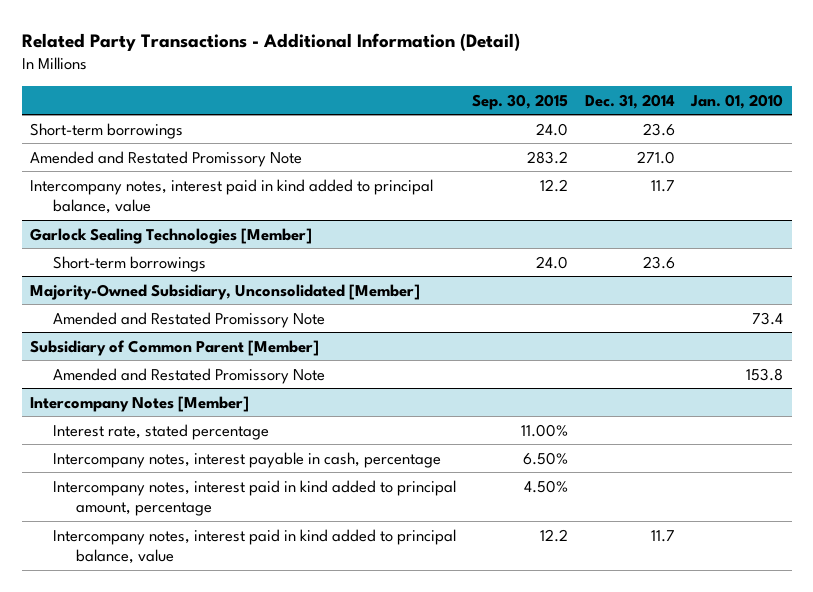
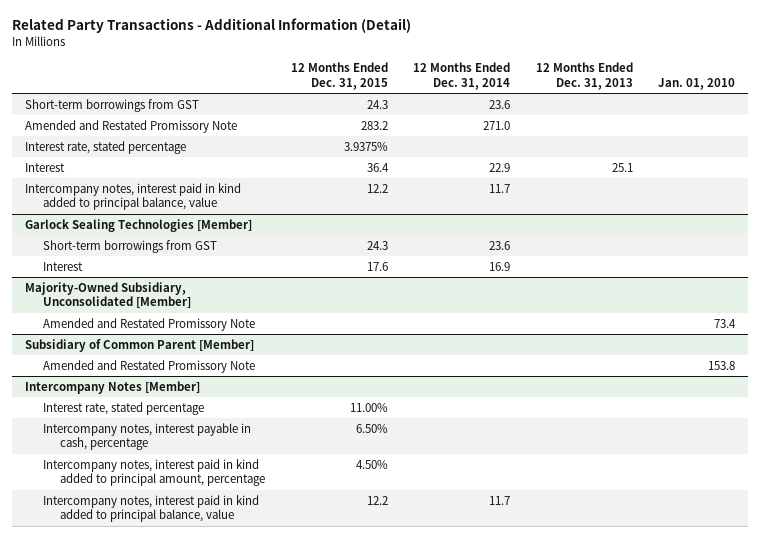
[472,93,569,110] Sep. 30, 2015 -> none
[584,93,675,109] Dec. 31, 2014 -> none
none -> [290,62,388,90] 12 Months Ended Dec. 31, 2015
none -> [413,62,511,90] 12 Months Ended Dec. 31, 2014
none -> [535,62,633,90] 12 Months Ended Dec. 31, 2013
[29,122,183,139] Short-term borrowings -> [25,98,200,112] Short-term borrowings from GST
none -> [25,140,187,154] Interest rate, stated percentage
none -> [25,162,66,172] Interest
[52,255,206,272] Short-term borrowings -> [42,239,217,253] Short-term borrowings from GST
none -> [42,261,83,271] Interest

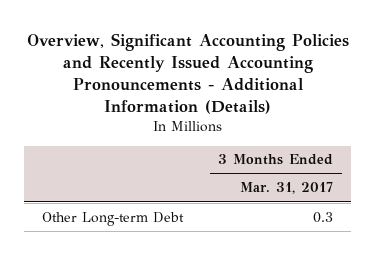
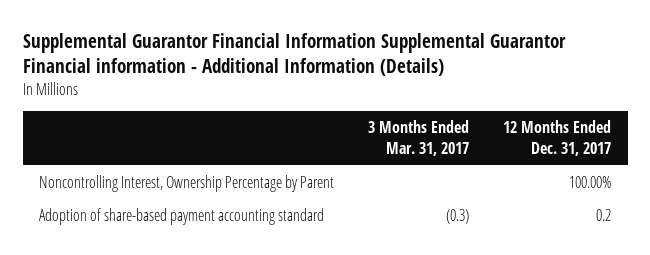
[26,33,349,115] Overview, Significant Accounting Policies and Recently Issued Accounting Pronouncements - Additional Information (Details) -> [22,32,566,76] Supplemental Guarantor Financial Information Supplemental Guarantor Financial information - Additional Information (Details)
none -> [502,120,611,156] 12 Months Ended Dec. 31, 2017
[42,211,185,226] Other Long-term Debt -> none
none -> [39,175,335,193] Noncontrolling Interest, Ownership Percentage by Parent
none -> [39,208,325,226] Adoption of share-based payment accounting standard

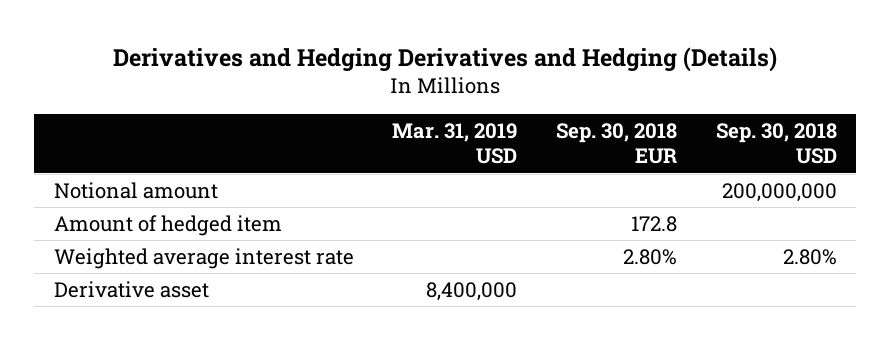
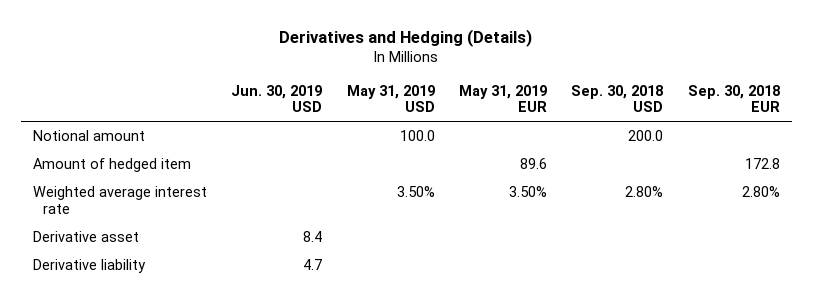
[113,46,778,72] Derivatives and Hedging Derivatives and Hedging (Details) -> [279,28,533,47] Derivatives and Hedging (Details)
[392,122,518,165] Mar. 31, 2019 USD -> none
none -> [231,84,323,113] Jun. 30, 2019 USD
none -> [346,84,435,113] May 31, 2019 USD
none -> [458,84,547,113] May 31, 2019 EUR
[721,183,837,203] 200,000,000 -> [628,130,664,142] 200.0
none -> [32,259,146,274] Derivative liability

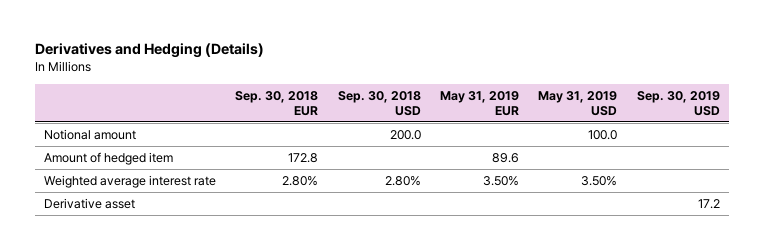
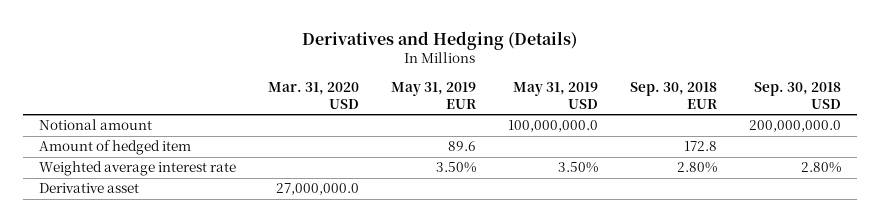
[636,90,720,116] Sep. 30, 2019 USD -> none
none -> [268,82,360,110] Mar. 31, 2020 USD
[389,130,421,141] 200.0 -> [748,120,841,133] 200,000,000.0
[588,130,618,141] 100.0 -> [507,120,598,133] 100,000,000.0

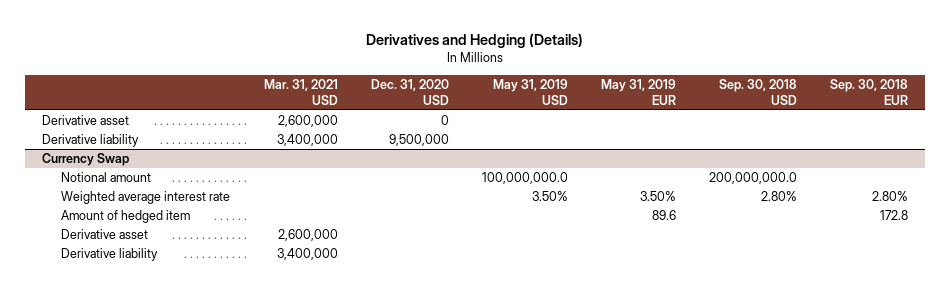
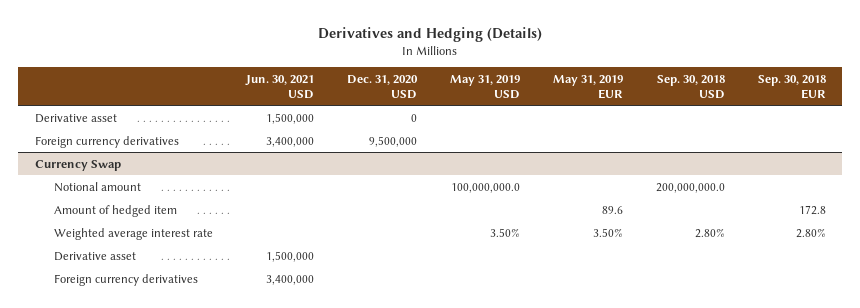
[263,79,338,105] Mar. 31, 2021 USD -> none
none -> [245,74,315,99] Jun. 30, 2021 USD
[42,134,140,148] Derivative liability -> [34,135,179,148] Foreign currency derivatives
[61,191,231,205] Weighted average interest rate -> [54,227,214,240] Weighted average interest rate
[61,248,159,262] Derivative liability -> [54,273,199,286] Foreign currency derivatives

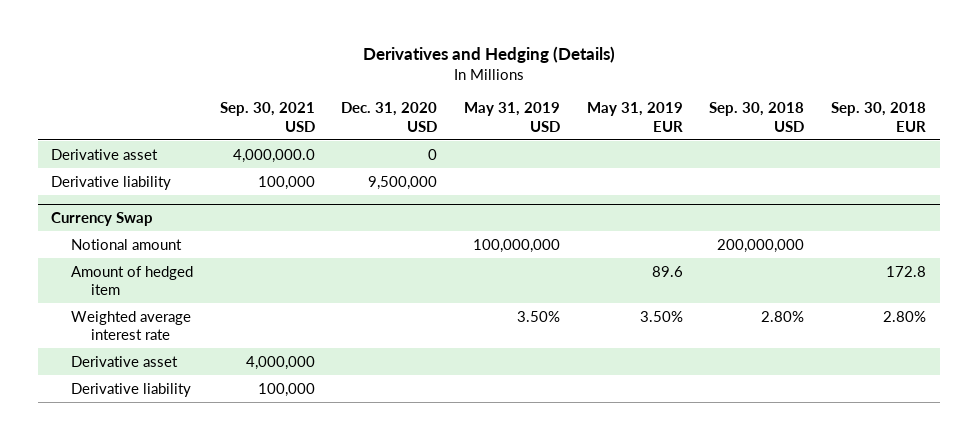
[245,74,315,99] Jun. 30, 2021 USD -> none
none -> [219,102,315,132] Sep. 30, 2021 USD
[34,135,179,148] Foreign currency derivatives -> [51,175,172,190] Derivative liability
[451,182,521,193] 100,000,000.0 -> [473,238,561,253] 100,000,000
[655,182,725,193] 200,000,000.0 -> [717,238,805,253] 200,000,000
[54,273,199,286] Foreign currency derivatives -> [70,382,191,397] Derivative liability

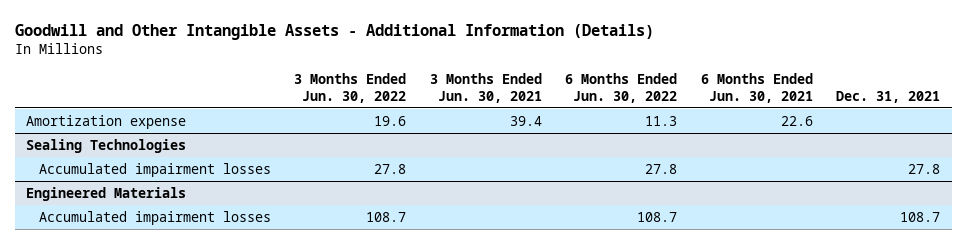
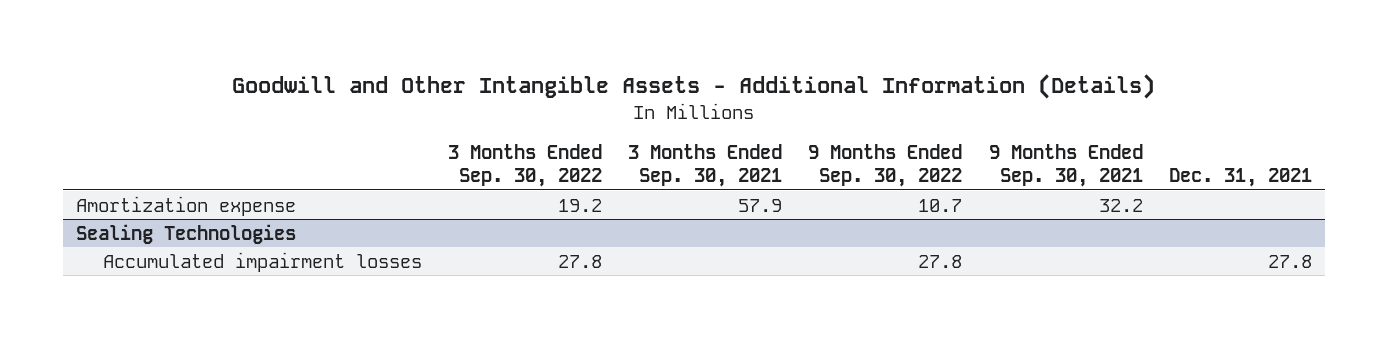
[294,73,407,103] 3 Months Ended Jun. 30, 2022 -> none
[429,73,542,103] 3 Months Ended Jun. 30, 2021 -> none
[565,73,678,103] 6 Months Ended Jun. 30, 2022 -> none
[700,73,813,103] 6 Months Ended Jun. 30, 2021 -> none
none -> [447,143,602,188] 3 Months Ended Sep. 30, 2022
none -> [628,143,783,188] 3 Months Ended Sep. 30, 2021
none -> [808,143,963,188] 9 Months Ended Sep. 30, 2022
none -> [988,143,1143,188] 9 Months Ended Sep. 30, 2021
[26,186,187,201] Engineered Materials -> none
[38,210,271,225] Accumulated impairment losses -> none

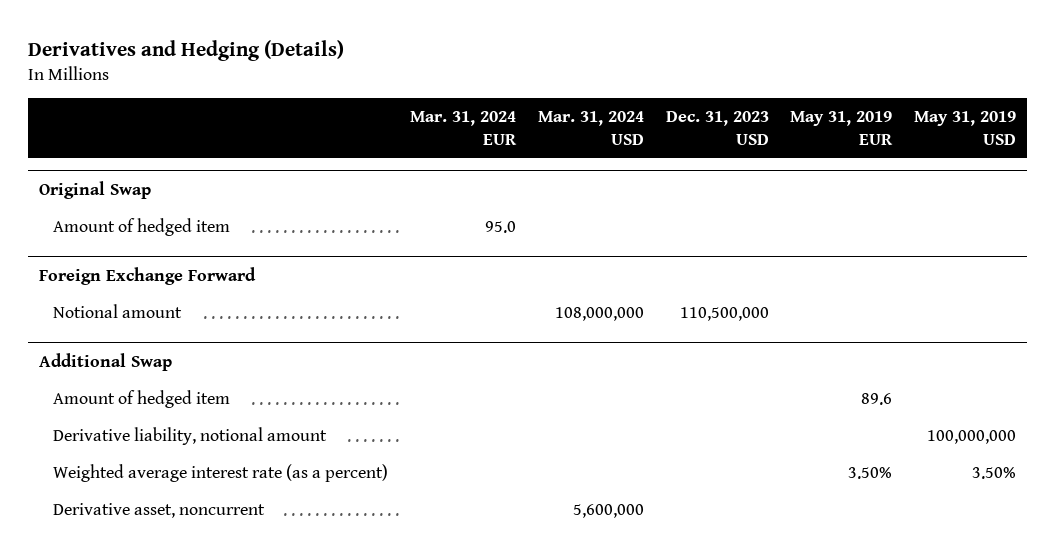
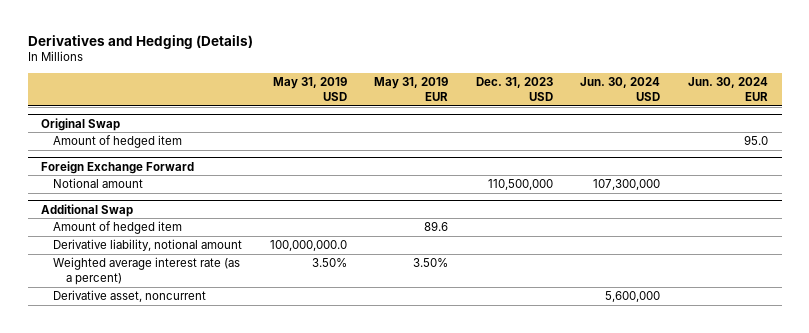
[409,110,517,145] Mar. 31, 2024 EUR -> none
[537,110,644,145] Mar. 31, 2024 USD -> none
none -> [580,76,661,101] Jun. 30, 2024 USD
none -> [687,76,768,101] Jun. 30, 2024 EUR
[927,430,1017,445] 100,000,000 -> [269,240,347,252] 100,000,000.0

